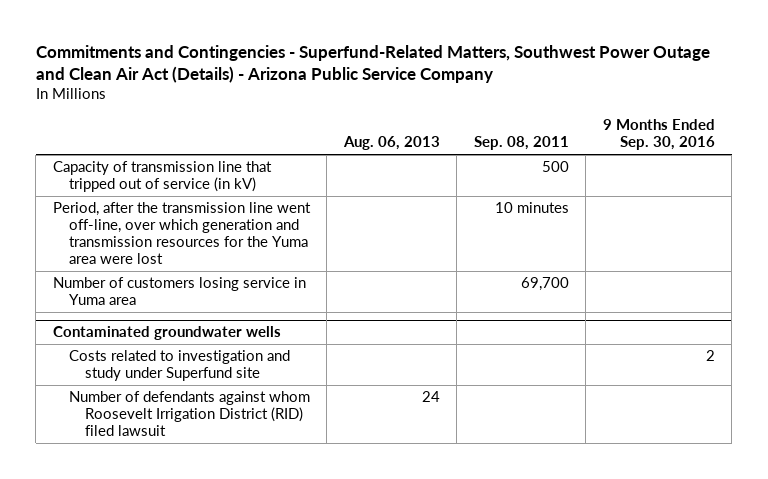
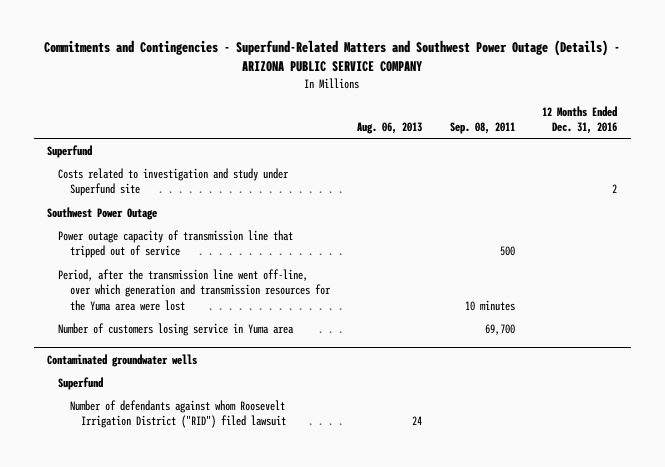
[35,44,710,84] Commitments and Contingencies - Superfund-Related Matters, Southwest Power Outage and Clean Air Act (Details) - Arizona Public Service Company -> [44,40,621,73] Commitments and Contingencies - Superfund-Related Matters and Southwest Power Outage (Details) - ARIZONA PUBLIC SERVICE COMPANY
[602,119,715,151] 9 Months Ended Sep. 30, 2016 -> none
none -> [542,105,618,135] 12 Months Ended Dec. 31, 2016
none -> [47,144,93,158] Superfund
none -> [58,167,290,197] Costs related to investigation and study under Superfund site
none -> [47,206,158,220] Southwest Power Outage
[52,160,272,192] Capacity of transmission line that tripped out of service (in kV) -> [58,229,294,259] Power outage capacity of transmission line that tripped out of service
[68,349,290,381] Costs related to investigation and study under Superfund site -> none
none -> [58,376,104,390] Superfund
[68,390,310,437] Number of defendants against whom Roosevelt Irrigation District (RID) filed lawsuit -> [69,399,286,429] Number of defendants against whom Roosevelt Irrigation District ("RID") filed lawsuit

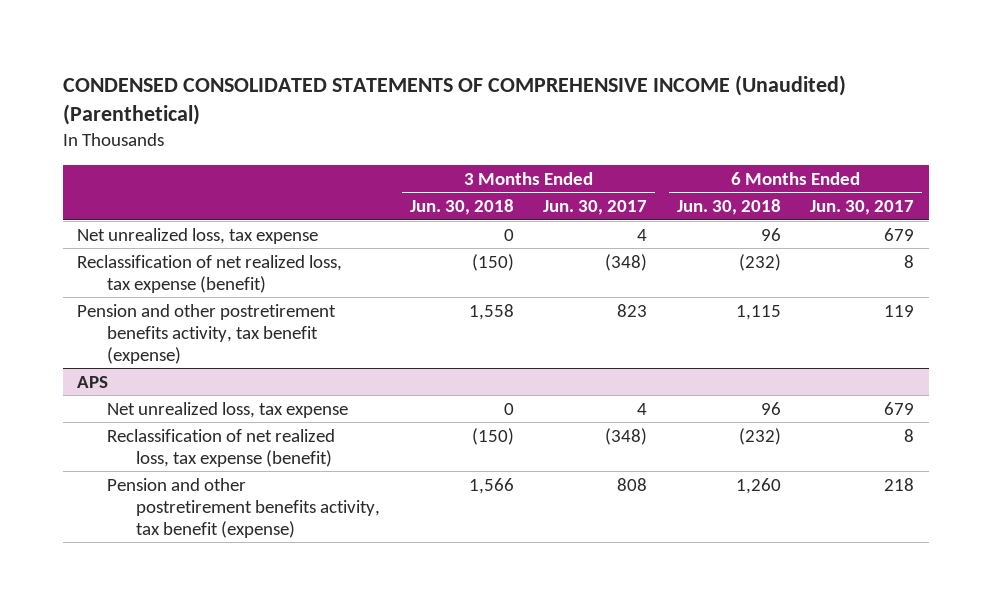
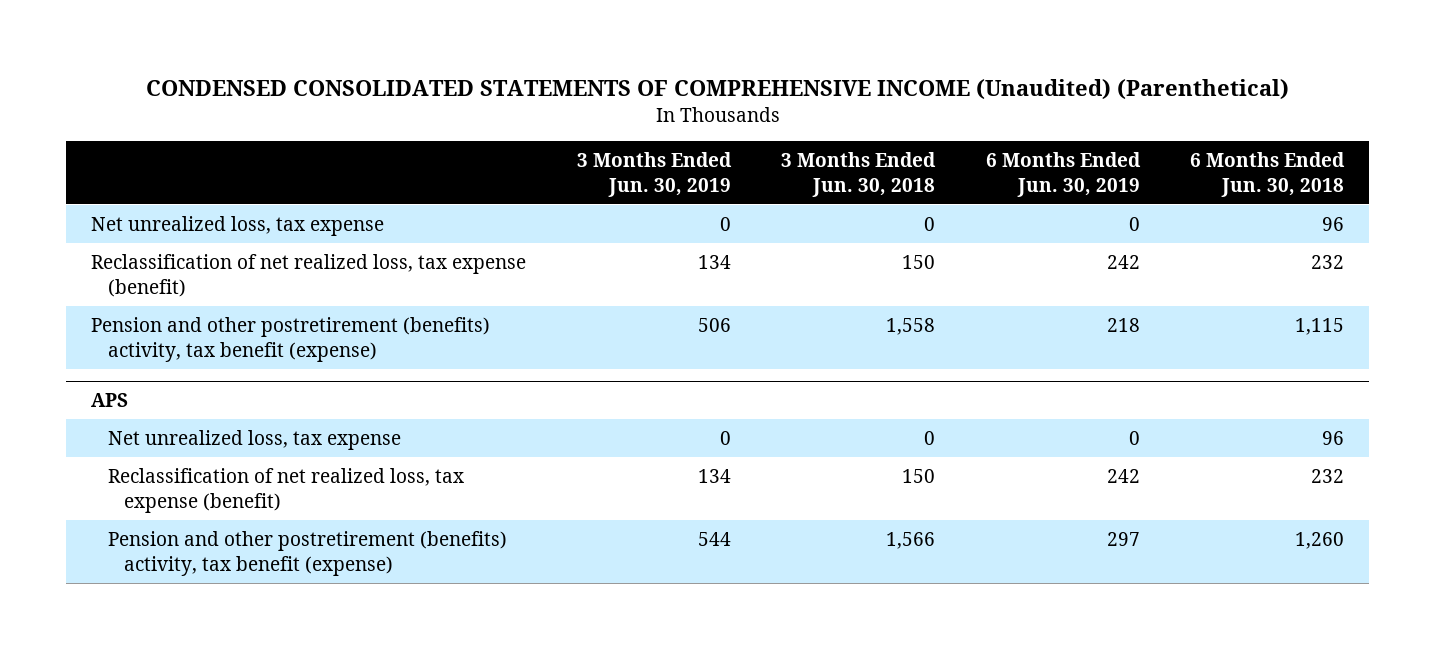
[543,200,648,216] Jun. 30, 2017 -> none
[810,200,915,216] Jun. 30, 2017 -> none
none -> [576,152,732,197] 3 Months Ended Jun. 30, 2019
none -> [985,152,1141,197] 6 Months Ended Jun. 30, 2019
[471,253,514,271] (150) -> [902,254,936,269] 150
[738,253,781,271] (232) -> [1310,254,1344,269] 232
[77,303,337,364] Pension and other postretirement benefits activity, tax benefit (expense) -> [91,316,491,362] Pension and other postretirement (benefits) activity, tax benefit (expense)
[471,427,514,445] (150) -> [902,468,936,483] 150
[738,427,781,445] (232) -> [1310,468,1344,483] 232
[106,477,381,538] Pension and other postretirement benefits activity, tax benefit (expense) -> [107,530,507,576] Pension and other postretirement (benefits) activity, tax benefit (expense)

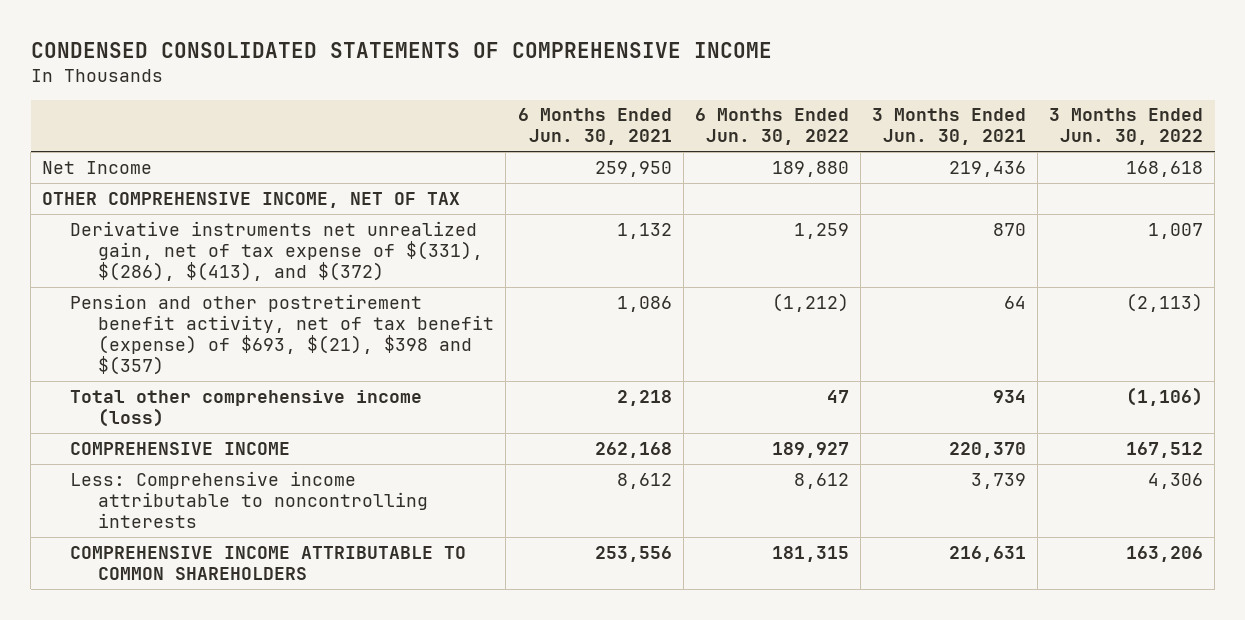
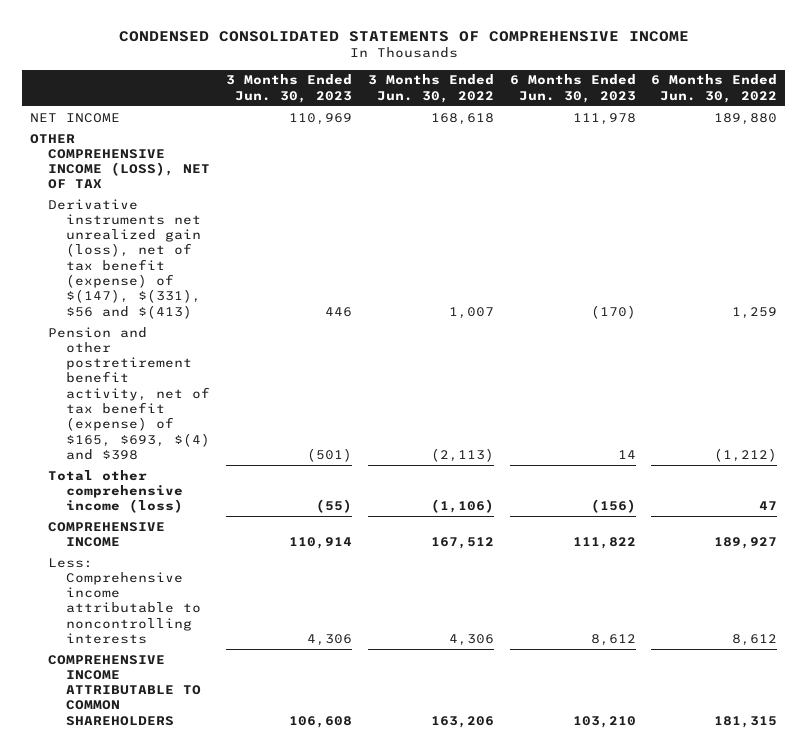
[517,108,672,146] 6 Months Ended Jun. 30, 2021 -> none
[872,108,1027,146] 3 Months Ended Jun. 30, 2021 -> none
none -> [225,74,352,103] 3 Months Ended Jun. 30, 2023
none -> [509,74,636,103] 6 Months Ended Jun. 30, 2023
[42,160,153,174] Net Income -> [29,112,120,123] NET INCOME
[42,191,461,208] OTHER COMPREHENSIVE INCOME, NET OF TAX -> [29,133,210,190] OTHER COMPREHENSIVE INCOME (LOSS), NET OF TAX
[70,220,484,281] Derivative instruments net unrealized gain, net of tax expense of $(331), $(286), $(413), and $(372) -> [47,198,201,319] Derivative instruments net unrealized gain (loss), net of tax benefit (expense) of $(147), $(331), $56 and $(413)
[70,293,495,376] Pension and other postretirement benefit activity, net of tax benefit (expense) of $693, $(21), $398 and $(357) -> [47,326,210,460] Pension and other postretirement benefit activity, net of tax benefit (expense) of $165, $693, $(4) and $398

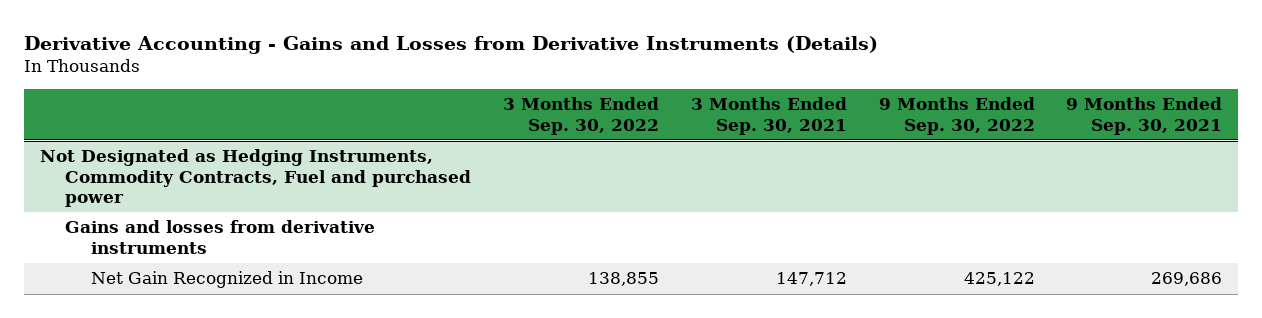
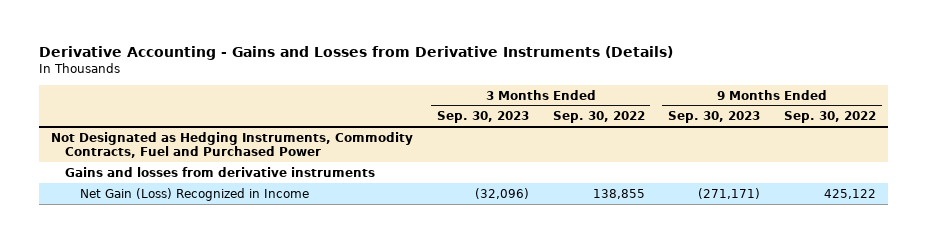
[690,97,847,135] 3 Months Ended Sep. 30, 2021 -> none
[1066,97,1223,135] 9 Months Ended Sep. 30, 2021 -> none
none -> [436,111,529,124] Sep. 30, 2023
none -> [668,111,761,124] Sep. 30, 2023
[39,149,472,208] Not Designated as Hedging Instruments, Commodity Contracts, Fuel and purchased power -> [50,131,413,158] Not Designated as Hedging Instruments, Commodity Contracts, Fuel and Purchased Power
[91,271,364,289] Net Gain Recognized in Income -> [79,187,309,201] Net Gain (Loss) Recognized in Income

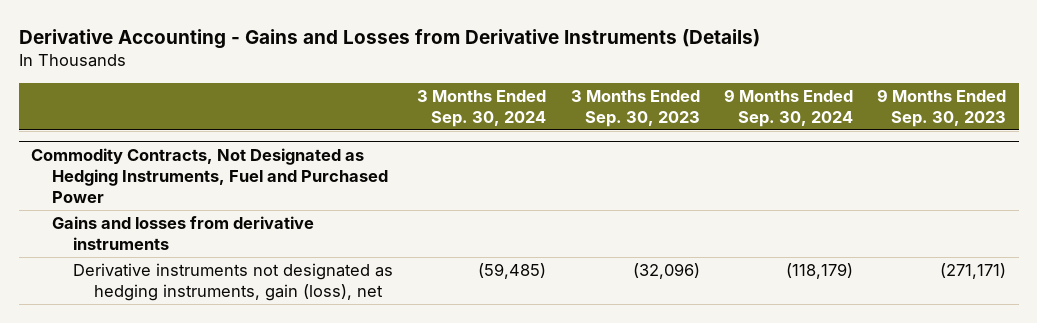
[552,111,645,124] Sep. 30, 2022 -> none
[784,111,877,124] Sep. 30, 2022 -> none
none -> [417,89,547,127] 3 Months Ended Sep. 30, 2024
none -> [724,88,854,127] 9 Months Ended Sep. 30, 2024
[50,131,413,158] Not Designated as Hedging Instruments, Commodity Contracts, Fuel and Purchased Power -> [30,147,388,203] Commodity Contracts, Not Designated as Hedging Instruments, Fuel and Purchased Power
[79,187,309,201] Net Gain (Loss) Recognized in Income -> [72,263,393,302] Derivative instruments not designated as hedging instruments, gain (loss), net

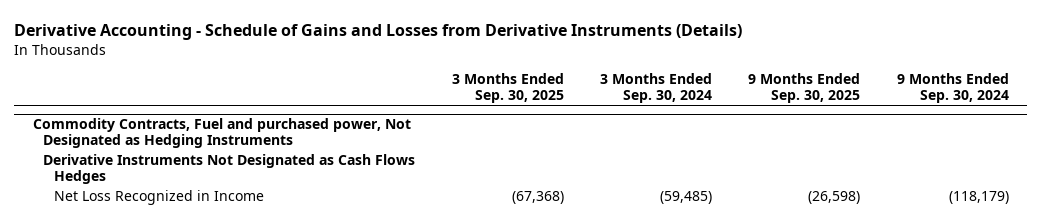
[18,29,760,50] Derivative Accounting - Gains and Losses from Derivative Instruments (Details) -> [14,24,743,41] Derivative Accounting - Schedule of Gains and Losses from Derivative Instruments (Details)
[570,89,700,127] 3 Months Ended Sep. 30, 2023 -> none
[877,88,1007,127] 9 Months Ended Sep. 30, 2023 -> none
none -> [451,73,564,104] 3 Months Ended Sep. 30, 2025
none -> [748,73,861,104] 9 Months Ended Sep. 30, 2025
[30,147,388,203] Commodity Contracts, Not Designated as Hedging Instruments, Fuel and Purchased Power -> [32,117,411,149] Commodity Contracts, Fuel and purchased power, Not Designated as Hedging Instruments
[51,216,314,251] Gains and losses from derivative instruments -> [43,153,416,185] Derivative Instruments Not Designated as Cash Flows Hedges
[72,263,393,302] Derivative instruments not designated as hedging instruments, gain (loss), net -> [53,189,264,205] Net Loss Recognized in Income

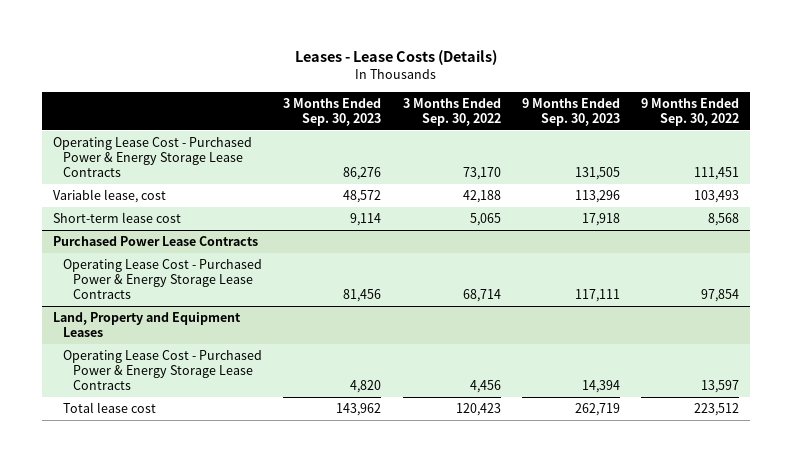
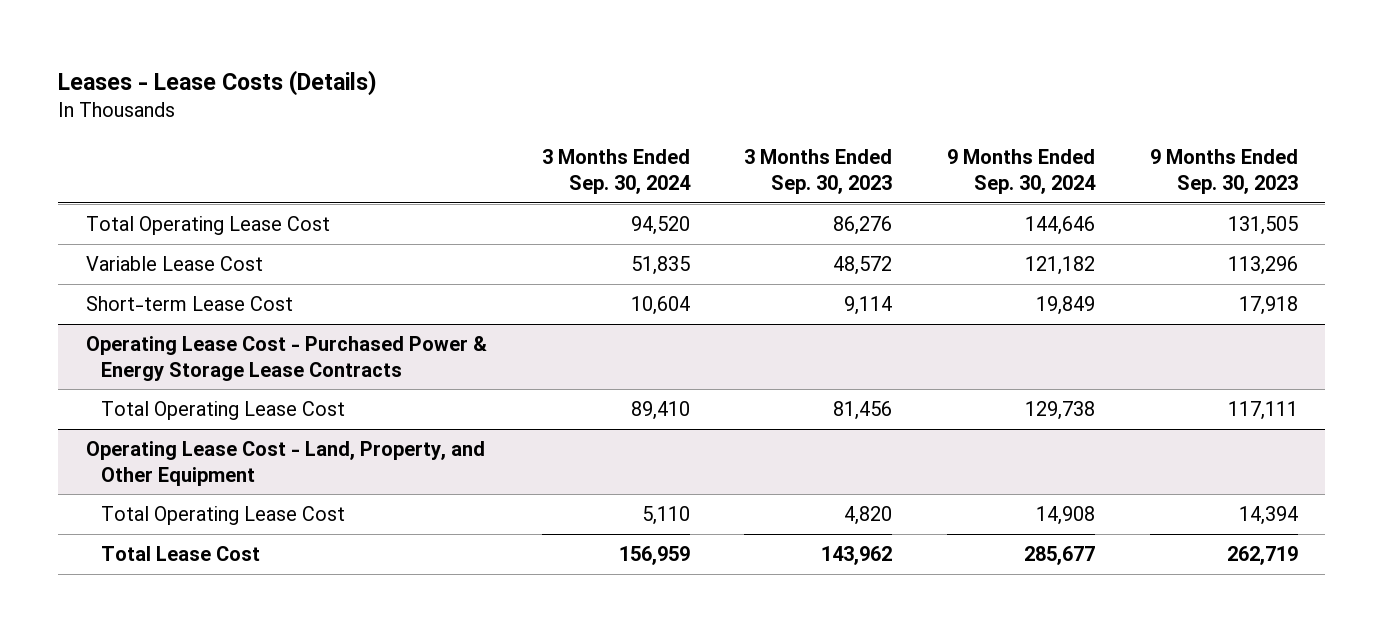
[402,97,501,126] 3 Months Ended Sep. 30, 2022 -> none
[641,97,740,126] 9 Months Ended Sep. 30, 2022 -> none
none -> [541,149,691,195] 3 Months Ended Sep. 30, 2024
none -> [947,149,1097,195] 9 Months Ended Sep. 30, 2024
[53,137,253,178] Operating Lease Cost - Purchased Power & Energy Storage Lease Contracts -> [85,215,330,235] Total Operating Lease Cost
[53,189,167,204] Variable lease, cost -> [85,255,263,271] Variable Lease Cost
[53,212,182,224] Short-term lease cost -> [85,295,293,311] Short-term Lease Cost
[53,236,259,247] Purchased Power Lease Contracts -> [85,335,487,381] Operating Lease Cost - Purchased Power & Energy Storage Lease Contracts
[63,259,263,300] Operating Lease Cost - Purchased Power & Energy Storage Lease Contracts -> [101,400,346,420] Total Operating Lease Cost
[53,312,242,338] Land, Property and Equipment Leases -> [85,440,485,486] Operating Lease Cost - Land, Property, and Other Equipment
[63,350,263,391] Operating Lease Cost - Purchased Power & Energy Storage Lease Contracts -> [101,505,346,525] Total Operating Lease Cost
[63,402,157,414] Total lease cost -> [101,545,261,561] Total Lease Cost

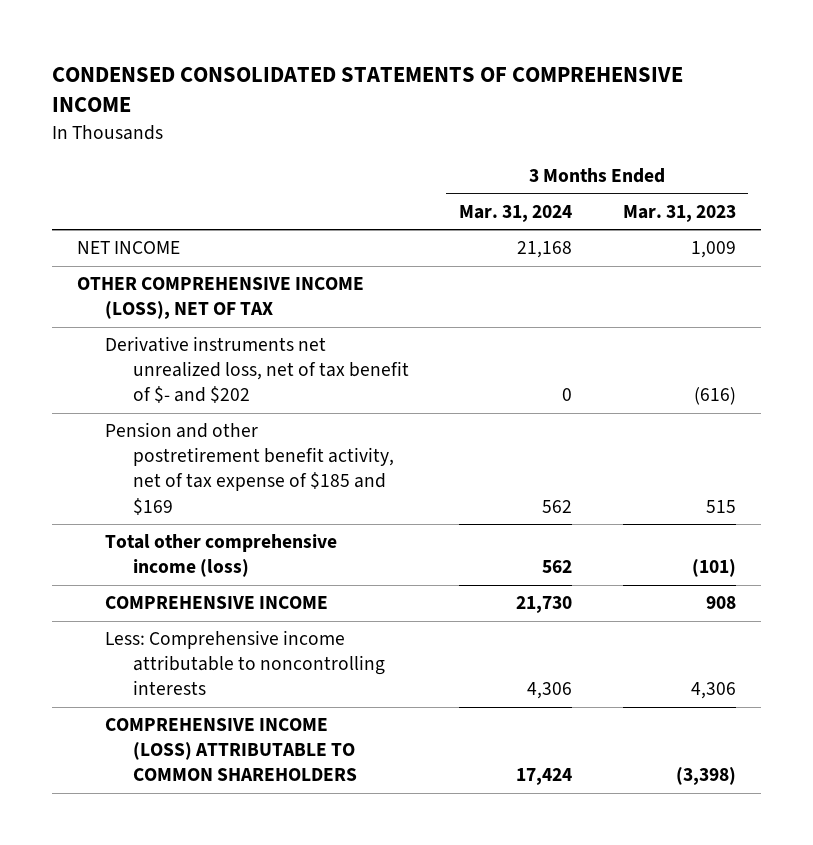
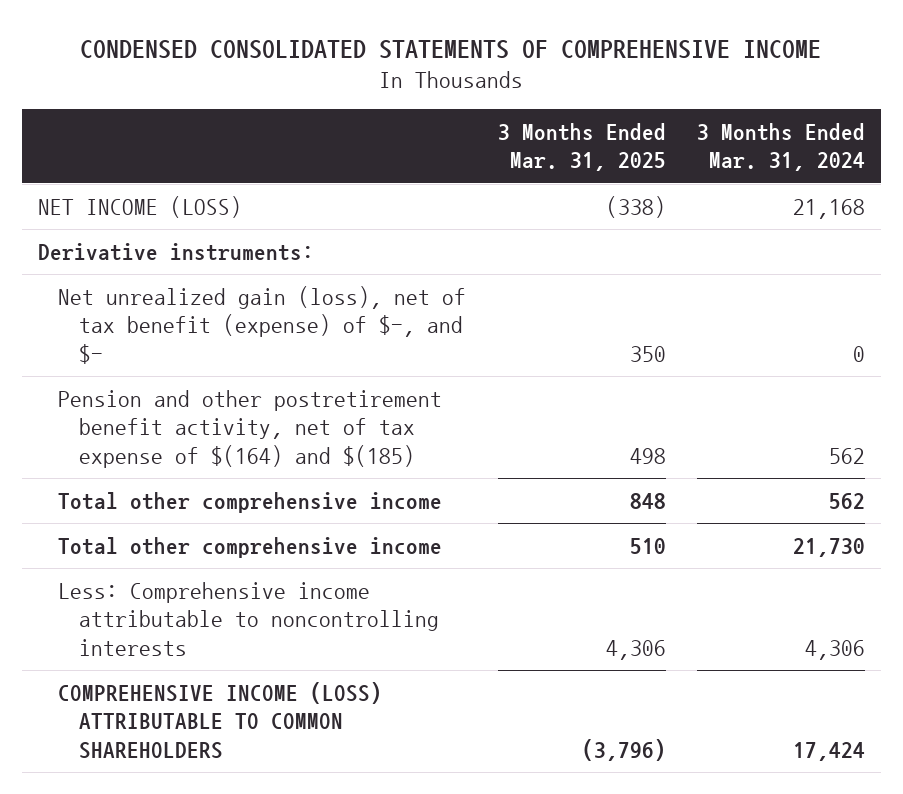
[622,204,736,222] Mar. 31, 2023 -> none
none -> [497,122,666,172] 3 Months Ended Mar. 31, 2025
[77,277,365,320] OTHER COMPREHENSIVE INCOME (LOSS), NET OF TAX -> none
[77,241,181,255] NET INCOME -> [37,195,242,218] NET INCOME (LOSS)
none -> [37,242,314,261] Derivative instruments:
[104,336,409,404] Derivative instruments net unrealized loss, net of tax benefit of $- and $202 -> [58,285,467,364] Net unrealized gain (loss), net of tax benefit (expense) of $-, and $-
[104,422,394,515] Pension and other postretirement benefit activity, net of tax expense of $185 and $169 -> [58,389,443,468] Pension and other postretirement benefit activity, net of tax expense of $(164) and $(185)
[104,534,337,578] Total other comprehensive income (loss) -> [58,491,443,513] Total other comprehensive income
[104,596,328,610] COMPREHENSIVE INCOME -> [58,536,443,558] Total other comprehensive income

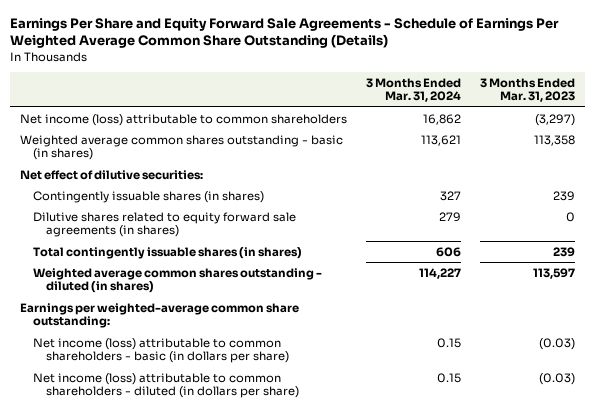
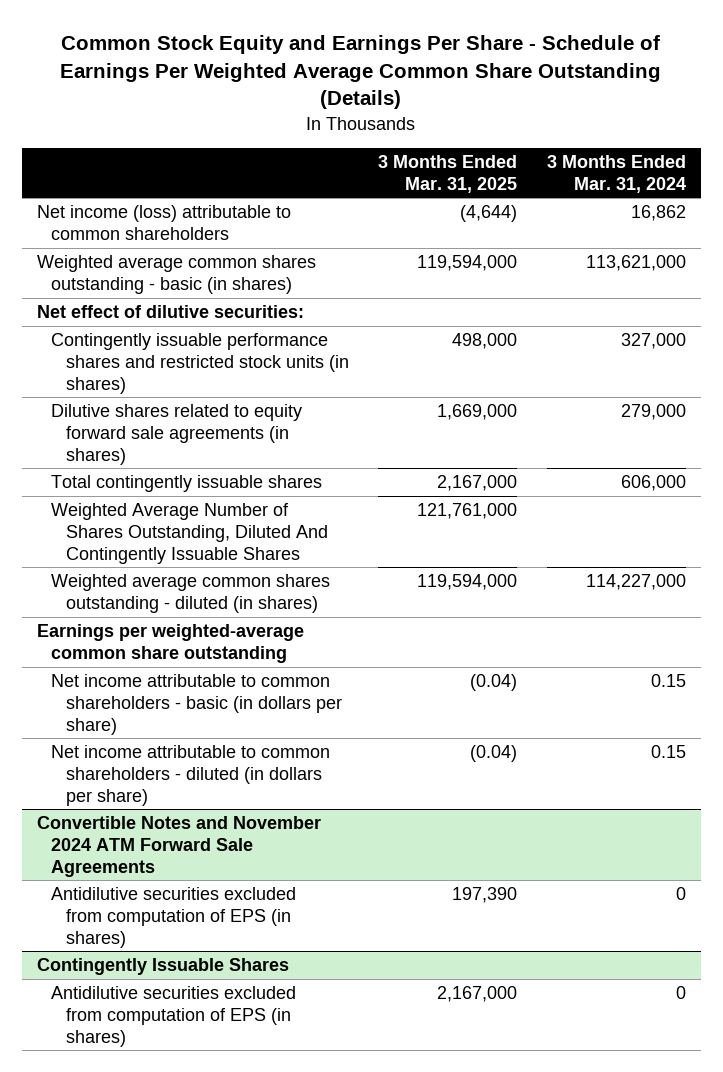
[10,17,560,49] Earnings Per Share and Equity Forward Sale Agreements - Schedule of Earnings Per Weighted Average Common Share Outstanding (Details) -> [60,34,662,110] Common Stock Equity and Earnings Per Share - Schedule of Earnings Per Weighted Average Common Share Outstanding (Details)
[480,77,576,103] 3 Months Ended Mar. 31, 2023 -> none
none -> [378,154,518,193] 3 Months Ended Mar. 31, 2025
[421,134,462,146] 113,621 -> [586,255,687,272] 113,621,000
[32,190,264,203] Contingently issuable shares (in shares) -> [51,333,349,394] Contingently issuable performance shares and restricted stock units (in shares)
[440,190,462,201] 327 -> [621,333,687,350] 327,000
[439,211,462,222] 279 -> [621,404,687,421] 279,000
[32,246,302,259] Total contingently issuable shares (in shares) -> [51,475,323,493] Total contingently issuable shares
[436,246,462,257] 606 -> [621,475,687,492] 606,000
none -> [51,503,328,564] Weighted Average Number of Shares Outstanding, Diluted And Contingently Issuable Shares
[419,267,462,279] 114,227 -> [586,574,687,591] 114,227,000
[19,302,299,329] Earnings per weighted-average common share outstanding: -> [36,624,304,663] Earnings per weighted-average common share outstanding
[32,337,289,364] Net income (loss) attributable to common shareholders - basic (in dollars per share) -> [51,674,342,735] Net income attributable to common shareholders - basic (in dollars per share)
[32,372,299,399] Net income (loss) attributable to common shareholders - diluted (in dollars per share) -> [51,745,331,806] Net income attributable to common shareholders - diluted (in dollars per share)
none -> [36,816,321,877] Convertible Notes and November 2024 ATM Forward Sale Agreements
none -> [51,887,297,948] Antidilutive securities excluded from computation of EPS (in shares)
none -> [36,958,289,976] Contingently Issuable Shares
none -> [51,986,297,1047] Antidilutive securities excluded from computation of EPS (in shares)

